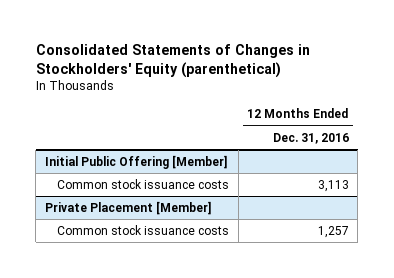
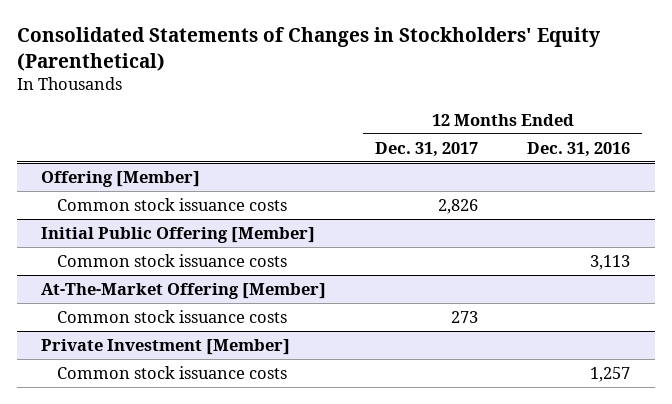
[35,43,310,78] Consolidated Statements of Changes in Stockholders' Equity (parenthetical) -> [17,27,601,71] Consolidated Statements of Changes in Stockholders' Equity (Parenthetical)
none -> [375,141,479,157] Dec. 31, 2017
none -> [41,170,201,187] Offering [Member]
none -> [56,197,287,211] Common stock issuance costs
none -> [41,282,327,299] At-The-Market Offering [Member]
none -> [56,309,287,323] Common stock issuance costs
[45,201,213,216] Private Placement [Member] -> [41,338,291,355] Private Investment [Member]

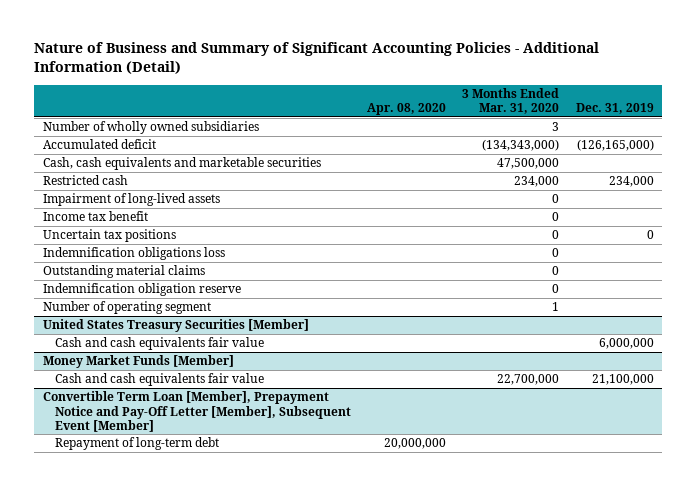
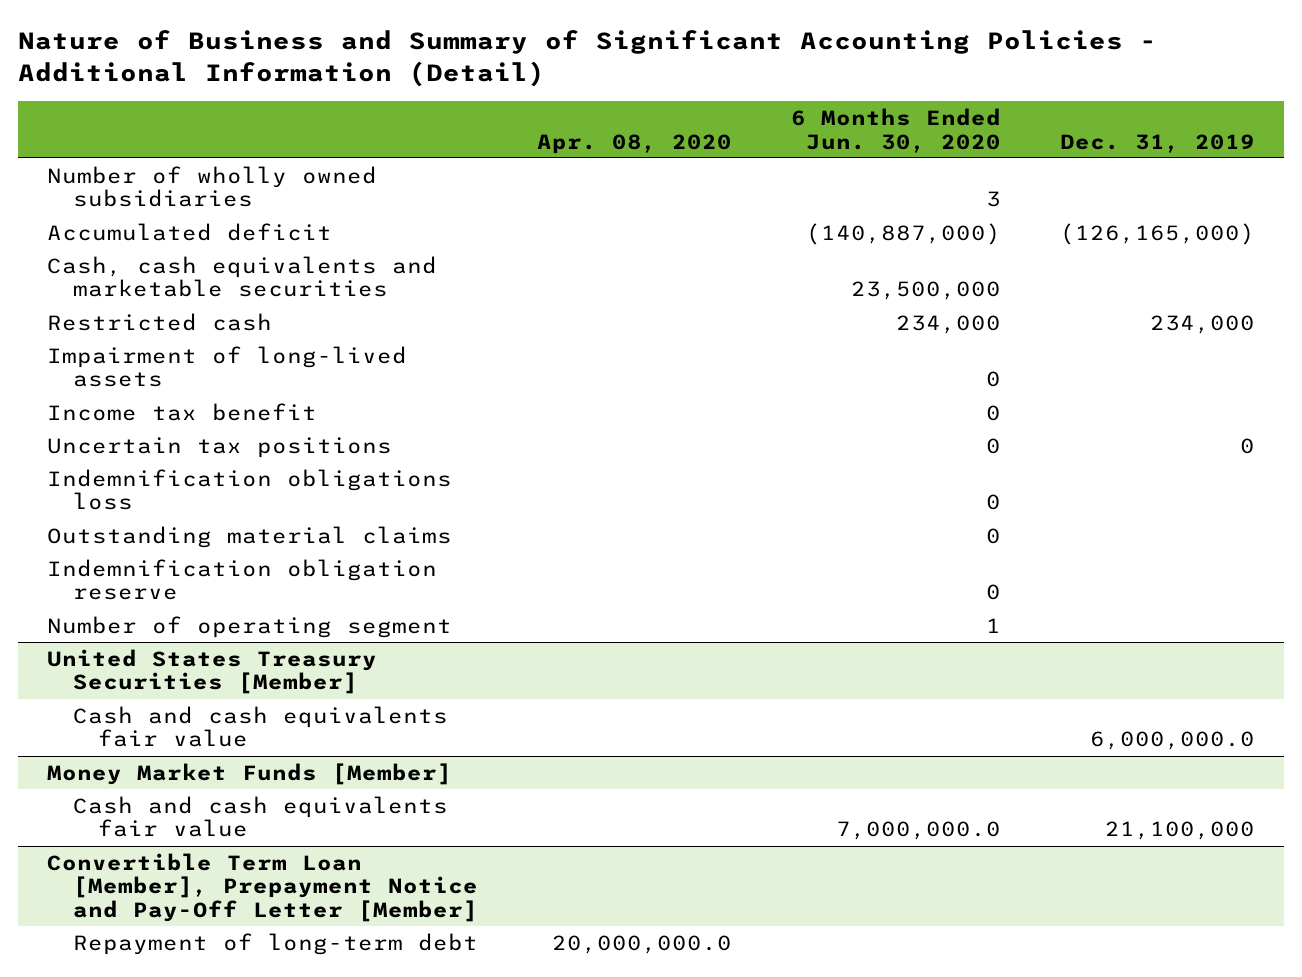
[462,87,560,115] 3 Months Ended Mar. 31, 2020 -> none
none -> [790,107,1001,153] 6 Months Ended Jun. 30, 2020
[598,338,654,350] 6,000,000 -> [1089,731,1255,751] 6,000,000.0
[42,391,352,432] Convertible Term Loan [Member], Prepayment Notice and Pay-Off Letter [Member], Subsequent Event [Member] -> [47,852,478,922] Convertible Term Loan [Member], Prepayment Notice and Pay-Off Letter [Member]
[384,438,447,450] 20,000,000 -> [551,934,732,954] 20,000,000.0

